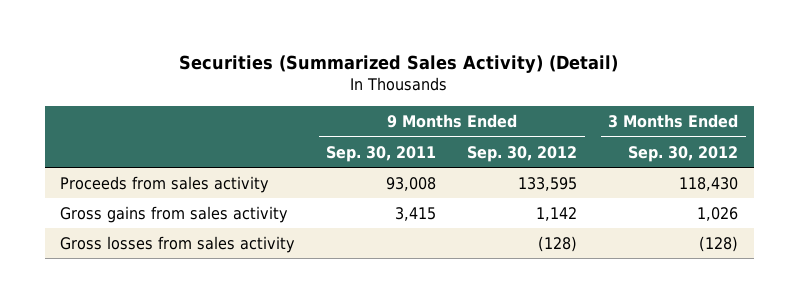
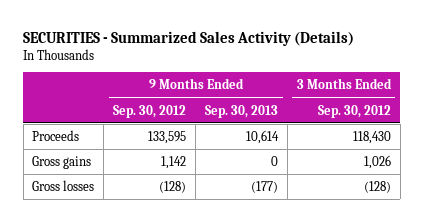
[179,55,619,74] Securities (Summarized Sales Activity) (Detail) -> [23,30,355,46] SECURITIES - Summarized Sales Activity (Details)
[326,145,437,162] Sep. 30, 2011 -> none
none -> [204,104,278,118] Sep. 30, 2013
[60,175,270,193] Proceeds from sales activity -> [32,129,80,141] Proceeds
[60,205,289,223] Gross gains from sales activity -> [32,155,92,169] Gross gains
[60,235,296,253] Gross losses from sales activity -> [32,179,95,191] Gross losses

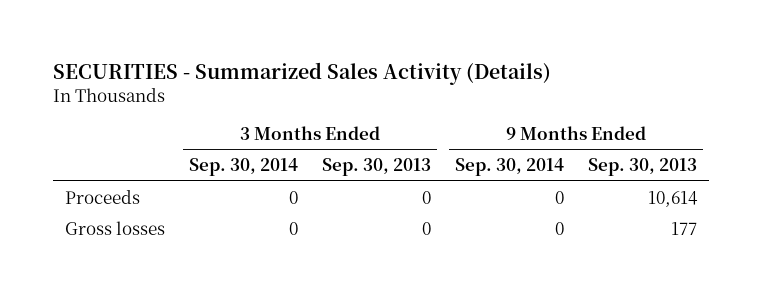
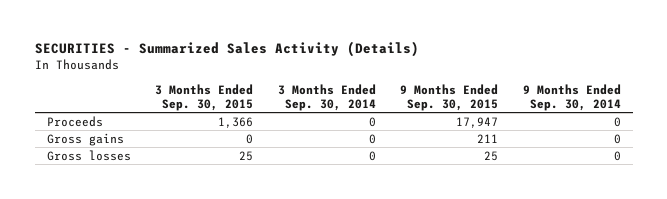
[322,158,432,177] Sep. 30, 2013 -> none
[587,158,697,177] Sep. 30, 2013 -> none
none -> [155,83,254,111] 3 Months Ended Sep. 30, 2015
none -> [400,83,499,111] 9 Months Ended Sep. 30, 2015
none -> [46,132,124,146] Gross gains

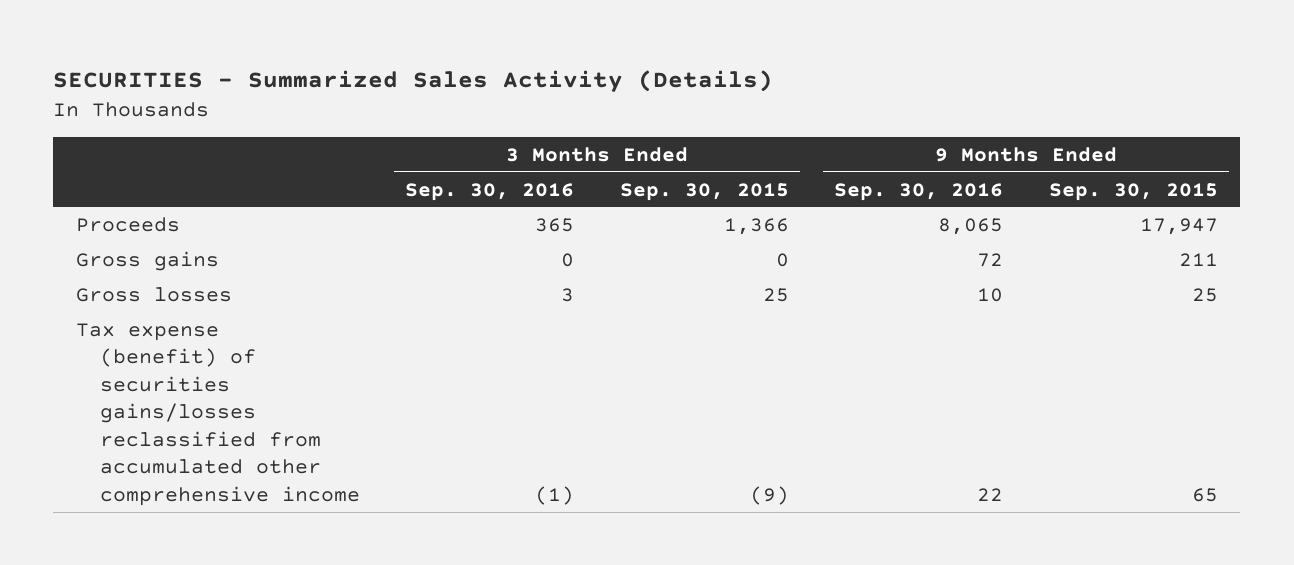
[277,83,376,111] 3 Months Ended Sep. 30, 2014 -> none
[522,83,621,111] 9 Months Ended Sep. 30, 2014 -> none
none -> [405,182,575,201] Sep. 30, 2016
none -> [834,182,1004,201] Sep. 30, 2016
none -> [76,322,360,506] Tax expense (benefit) of securities gains/losses reclassified from accumulated other comprehensive income

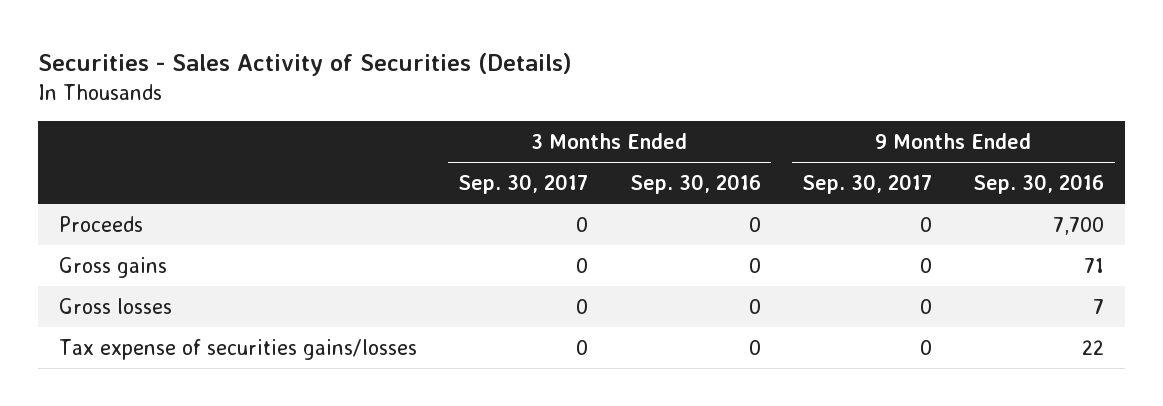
[53,69,774,92] SECURITIES - Summarized Sales Activity (Details) -> [38,53,573,77] Securities - Sales Activity of Securities (Details)
[619,182,789,201] Sep. 30, 2015 -> none
[1048,182,1218,201] Sep. 30, 2015 -> none
none -> [458,173,589,194] Sep. 30, 2017
none -> [801,173,932,194] Sep. 30, 2017
[535,217,575,232] 365 -> [748,216,761,232] 0
[938,217,1004,235] 8,065 -> [1053,216,1105,235] 7,700
[977,252,1004,267] 72 -> [1084,257,1105,273] 71
[561,287,575,302] 3 -> [748,298,761,314] 0
[977,287,1004,302] 10 -> [1093,298,1105,314] 7
[76,322,360,506] Tax expense (benefit) of securities gains/losses reclassified from accumulated other comprehensive income -> [58,338,417,360] Tax expense of securities gains/losses
[535,485,575,505] (1) -> [748,339,761,355] 0

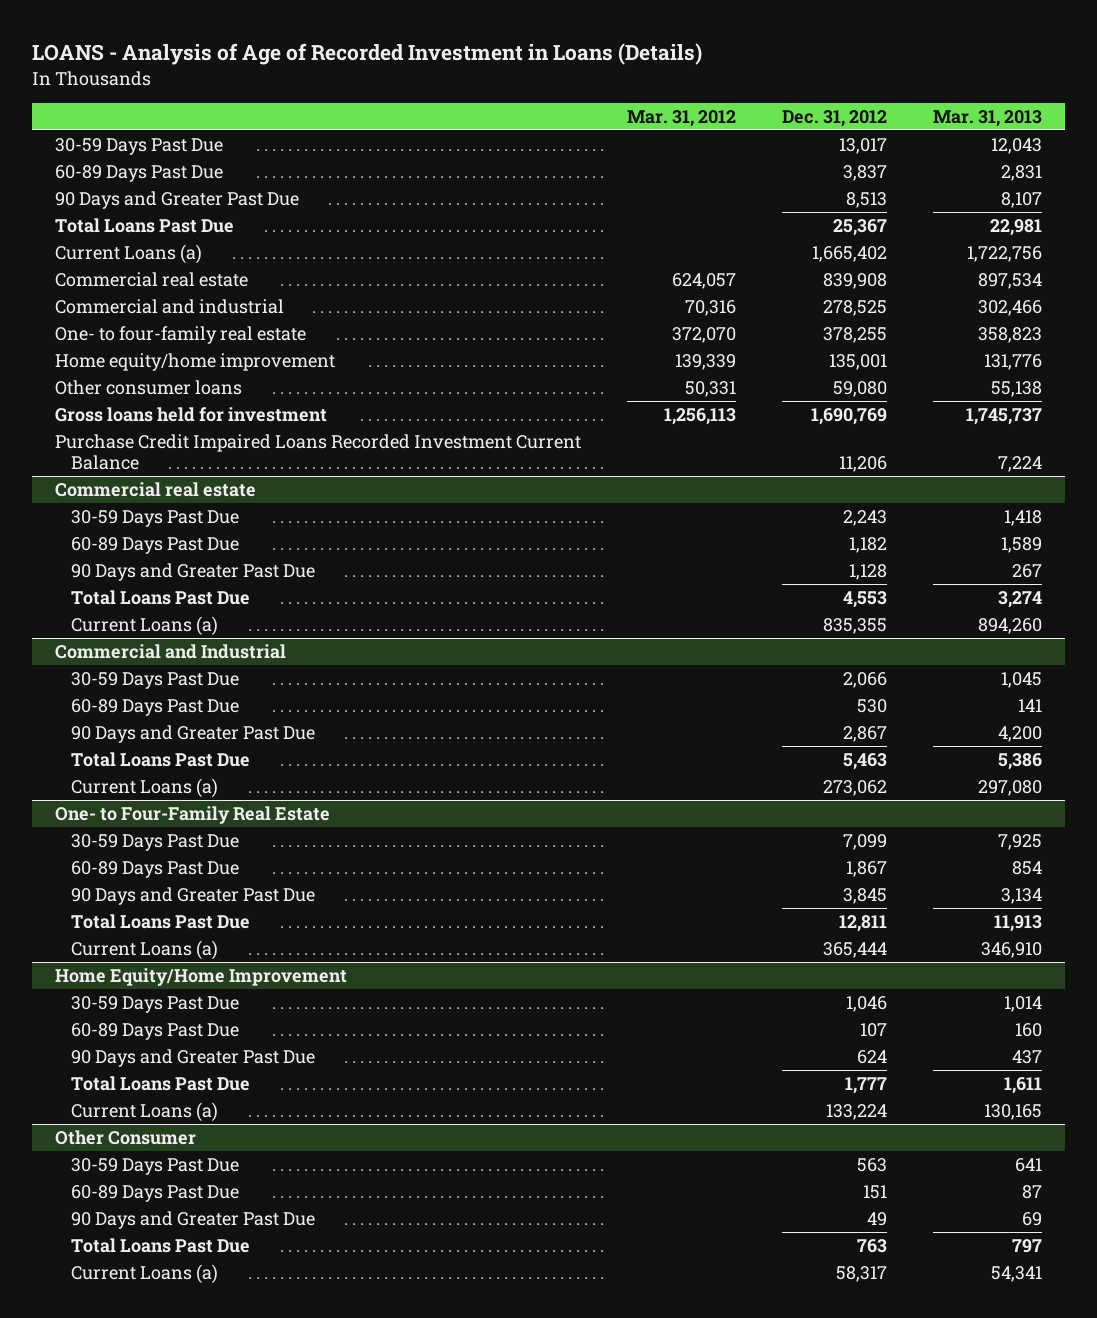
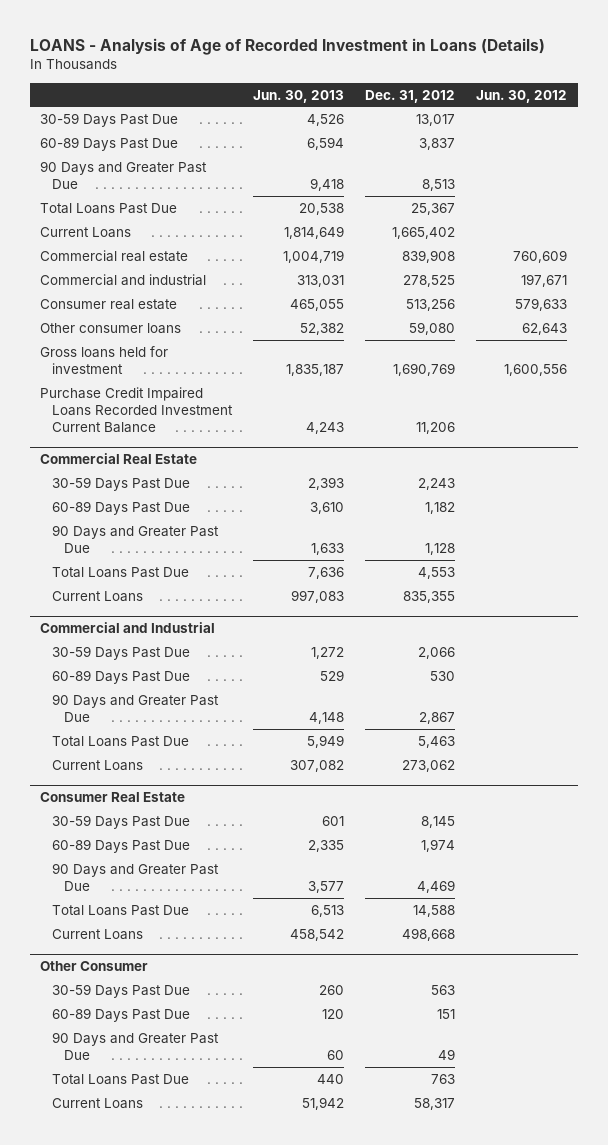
[626,109,736,127] Mar. 31, 2012 -> none
[932,109,1042,127] Mar. 31, 2013 -> none
none -> [253,89,345,103] Jun. 30, 2013
none -> [476,89,568,103] Jun. 30, 2012
[54,244,202,265] Current Loans (a) -> [40,226,132,238] Current Loans
[54,353,335,372] Home equity/home improvement -> none
[54,326,306,345] One- to four-family real estate -> [40,298,178,310] Consumer real estate
[822,327,887,344] 378,255 -> [406,298,456,311] 513,256
[54,482,256,498] Commercial real estate -> [40,453,198,465] Commercial Real Estate
[70,616,218,637] Current Loans (a) -> [51,590,143,602] Current Loans
[54,806,330,825] One- to Four-Family Real Estate -> none
[54,968,347,987] Home Equity/Home Improvement -> none
[70,996,239,1014] 30-59 Days Past Due -> none
[70,1023,239,1041] 60-89 Days Past Due -> none
[70,1049,315,1068] 90 Days and Greater Past Due -> none
[70,1076,250,1092] Total Loans Past Due -> none
[70,1102,218,1123] Current Loans (a) -> none
[70,778,218,799] Current Loans (a) -> [51,759,143,771] Current Loans
none -> [40,792,186,803] Consumer Real Estate
[842,834,887,851] 7,099 -> [421,815,456,828] 8,145
[845,861,887,878] 1,867 -> [421,838,456,852] 1,974
[842,888,887,905] 3,845 -> [417,879,456,893] 4,469
[838,915,887,933] 12,811 -> [413,904,456,917] 14,588
[70,940,218,961] Current Loans (a) -> [51,928,143,940] Current Loans
[822,942,887,959] 365,444 -> [402,927,456,941] 498,668
[70,1264,218,1285] Current Loans (a) -> [51,1097,143,1109] Current Loans

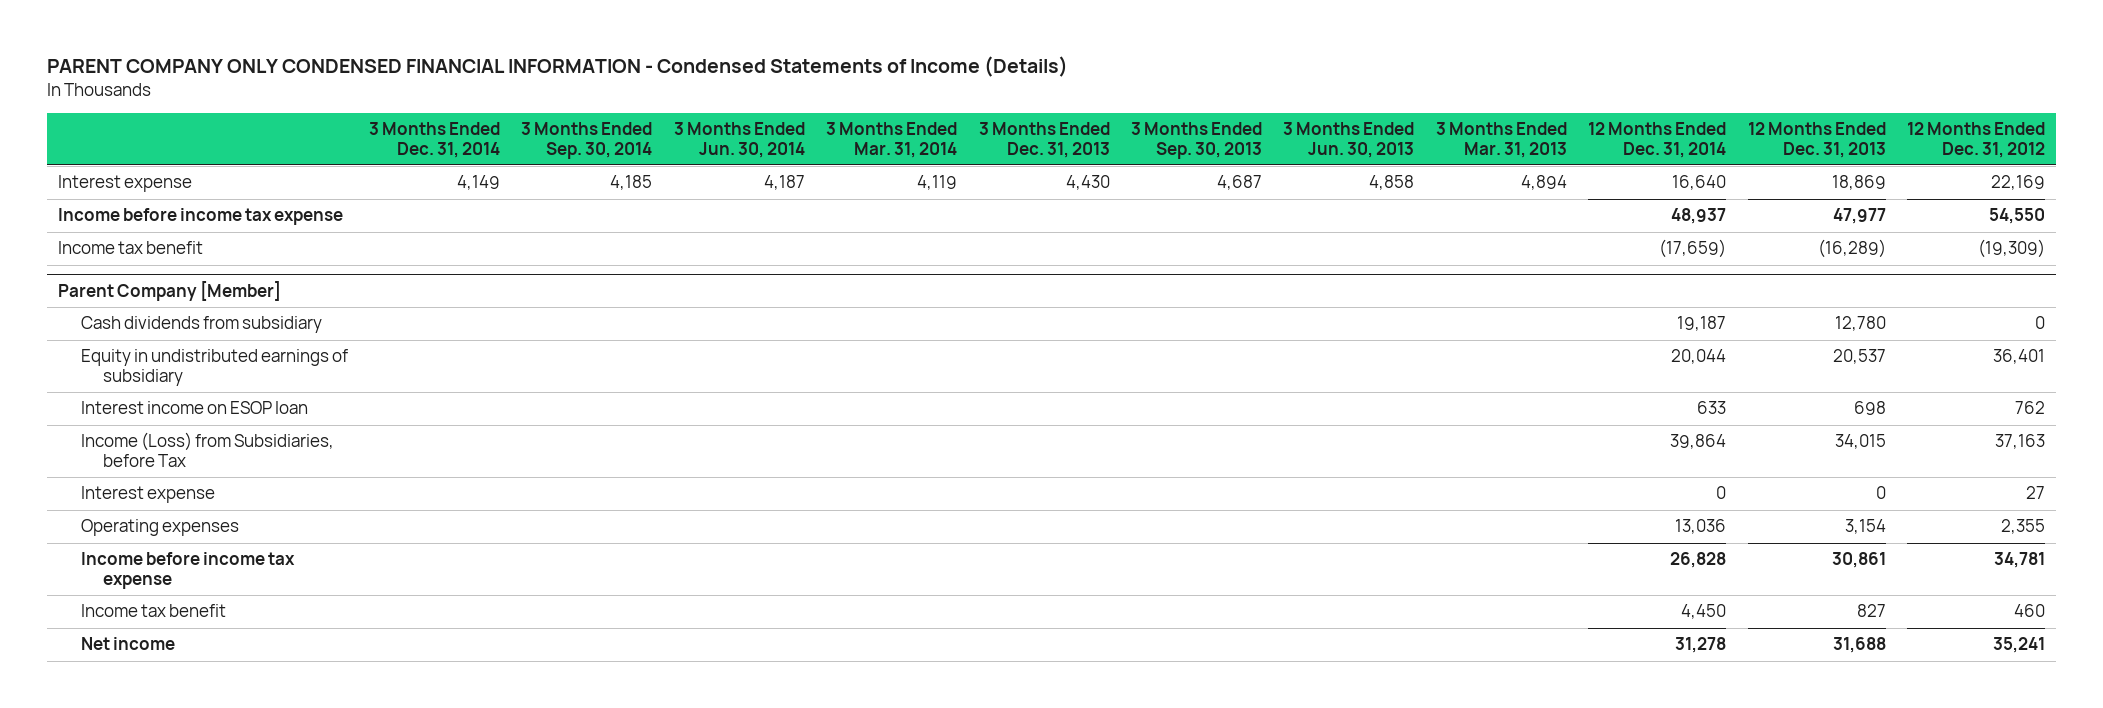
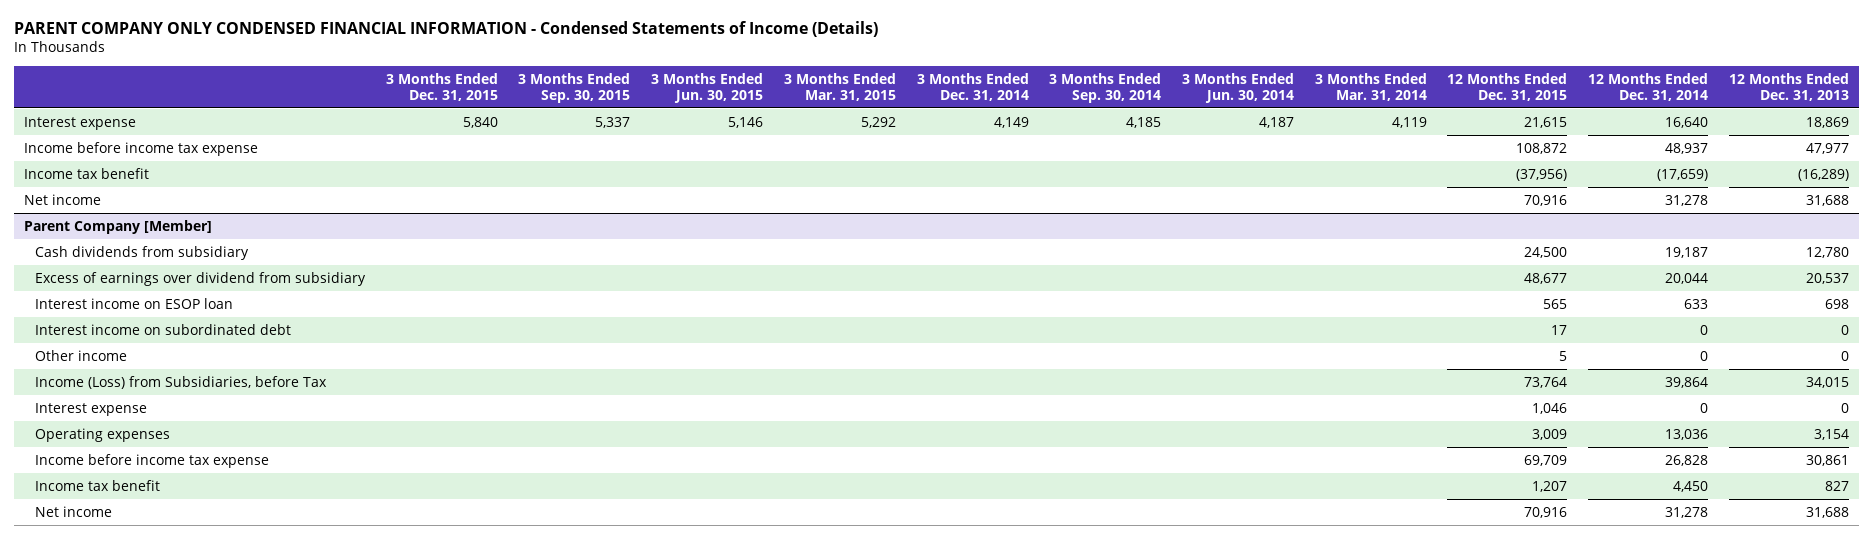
[978,122,1110,158] 3 Months Ended Dec. 31, 2013 -> none
[1131,122,1263,159] 3 Months Ended Sep. 30, 2013 -> none
[1283,122,1415,158] 3 Months Ended Jun. 30, 2013 -> none
[1435,122,1567,158] 3 Months Ended Mar. 31, 2013 -> none
[1907,122,2046,158] 12 Months Ended Dec. 31, 2012 -> none
none -> [385,72,498,101] 3 Months Ended Dec. 31, 2015
none -> [518,72,631,103] 3 Months Ended Sep. 30, 2015
none -> [651,72,764,103] 3 Months Ended Jun. 30, 2015
none -> [783,72,896,101] 3 Months Ended Mar. 31, 2015
none -> [1447,72,1568,101] 12 Months Ended Dec. 31, 2015
none -> [24,193,102,205] Net income
[80,349,348,387] Equity in undistributed earnings of subsidiary -> [34,271,366,286] Excess of earnings over dividend from subsidiary
none -> [34,323,291,335] Interest income on subordinated debt
none -> [34,349,127,361] Other income

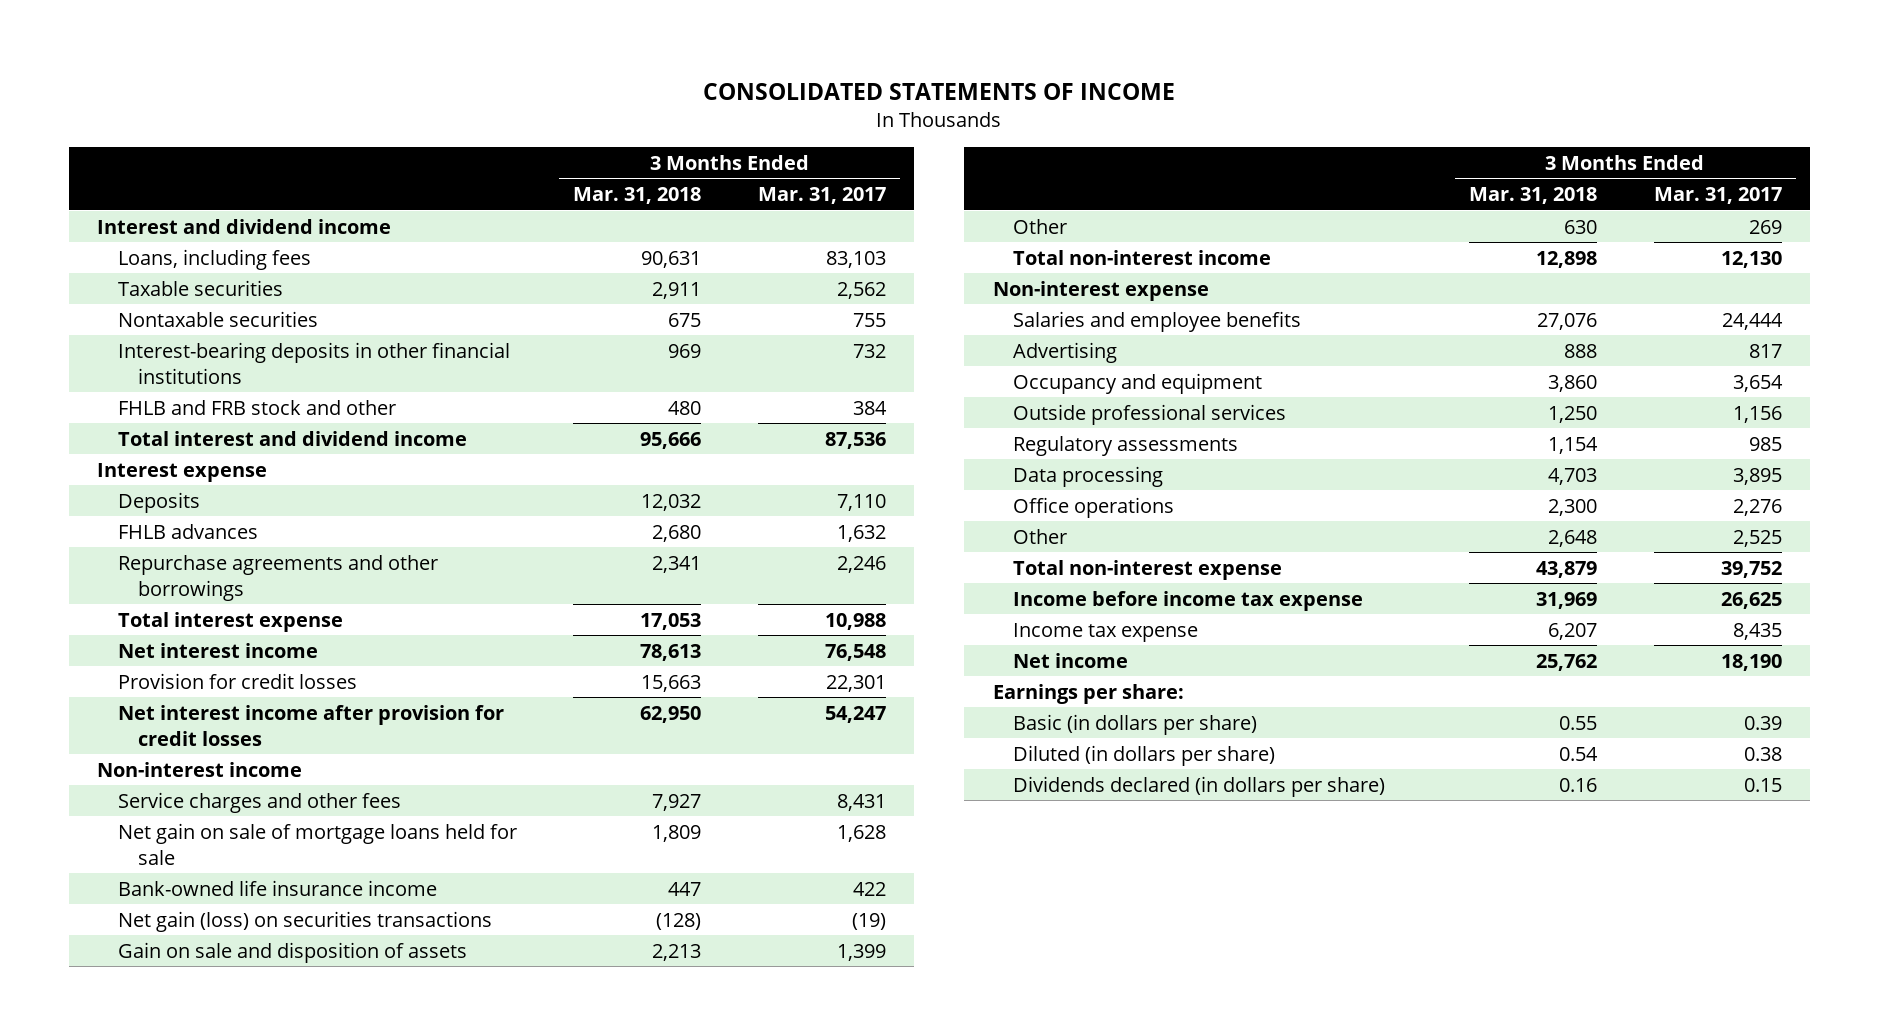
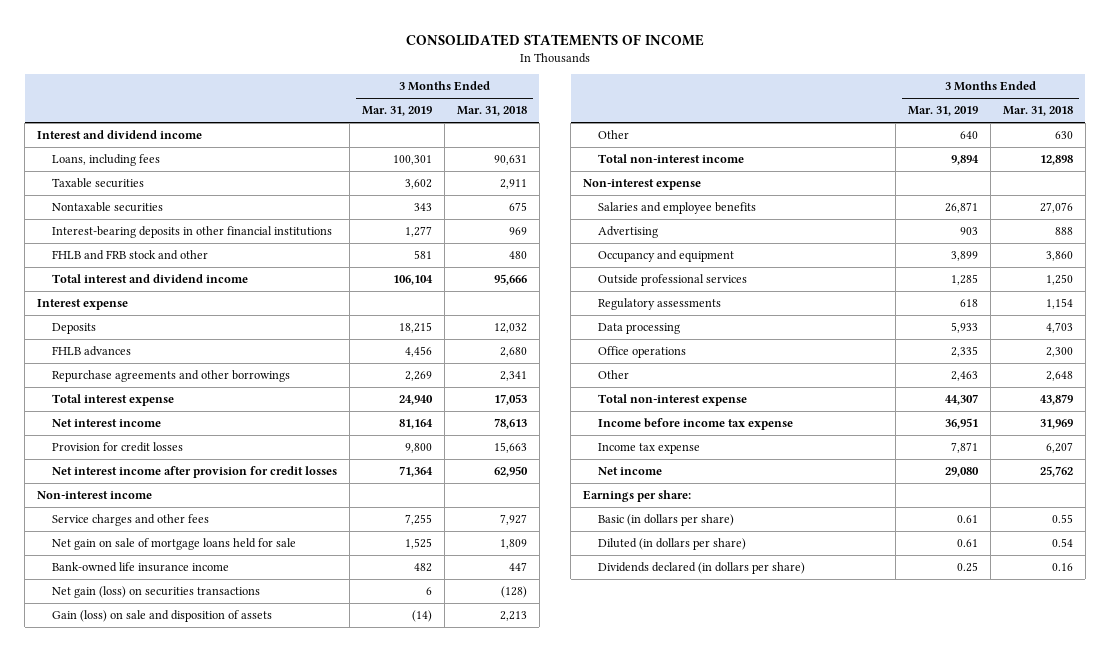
[757,187,886,205] Mar. 31, 2017 -> none
none -> [362,106,433,117] Mar. 31, 2019
[117,941,467,963] Gain on sale and disposition of assets -> [52,610,273,623] Gain (loss) on sale and disposition of assets

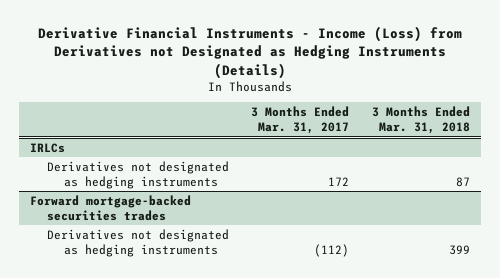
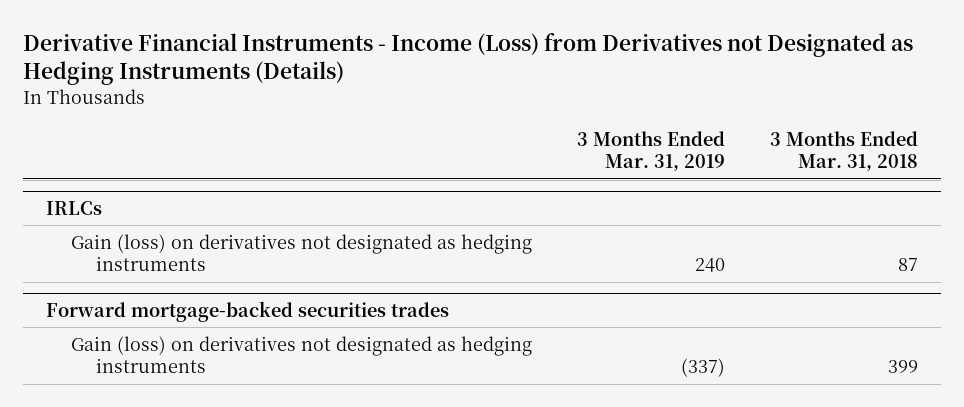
[251,106,350,135] 3 Months Ended Mar. 31, 2017 -> none
none -> [577,130,726,172] 3 Months Ended Mar. 31, 2019
[47,160,230,189] Derivatives not designated as hedging instruments -> [71,233,533,272] Gain (loss) on derivatives not designated as hedging instruments
[47,228,230,257] Derivatives not designated as hedging instruments -> [71,335,533,374] Gain (loss) on derivatives not designated as hedging instruments

